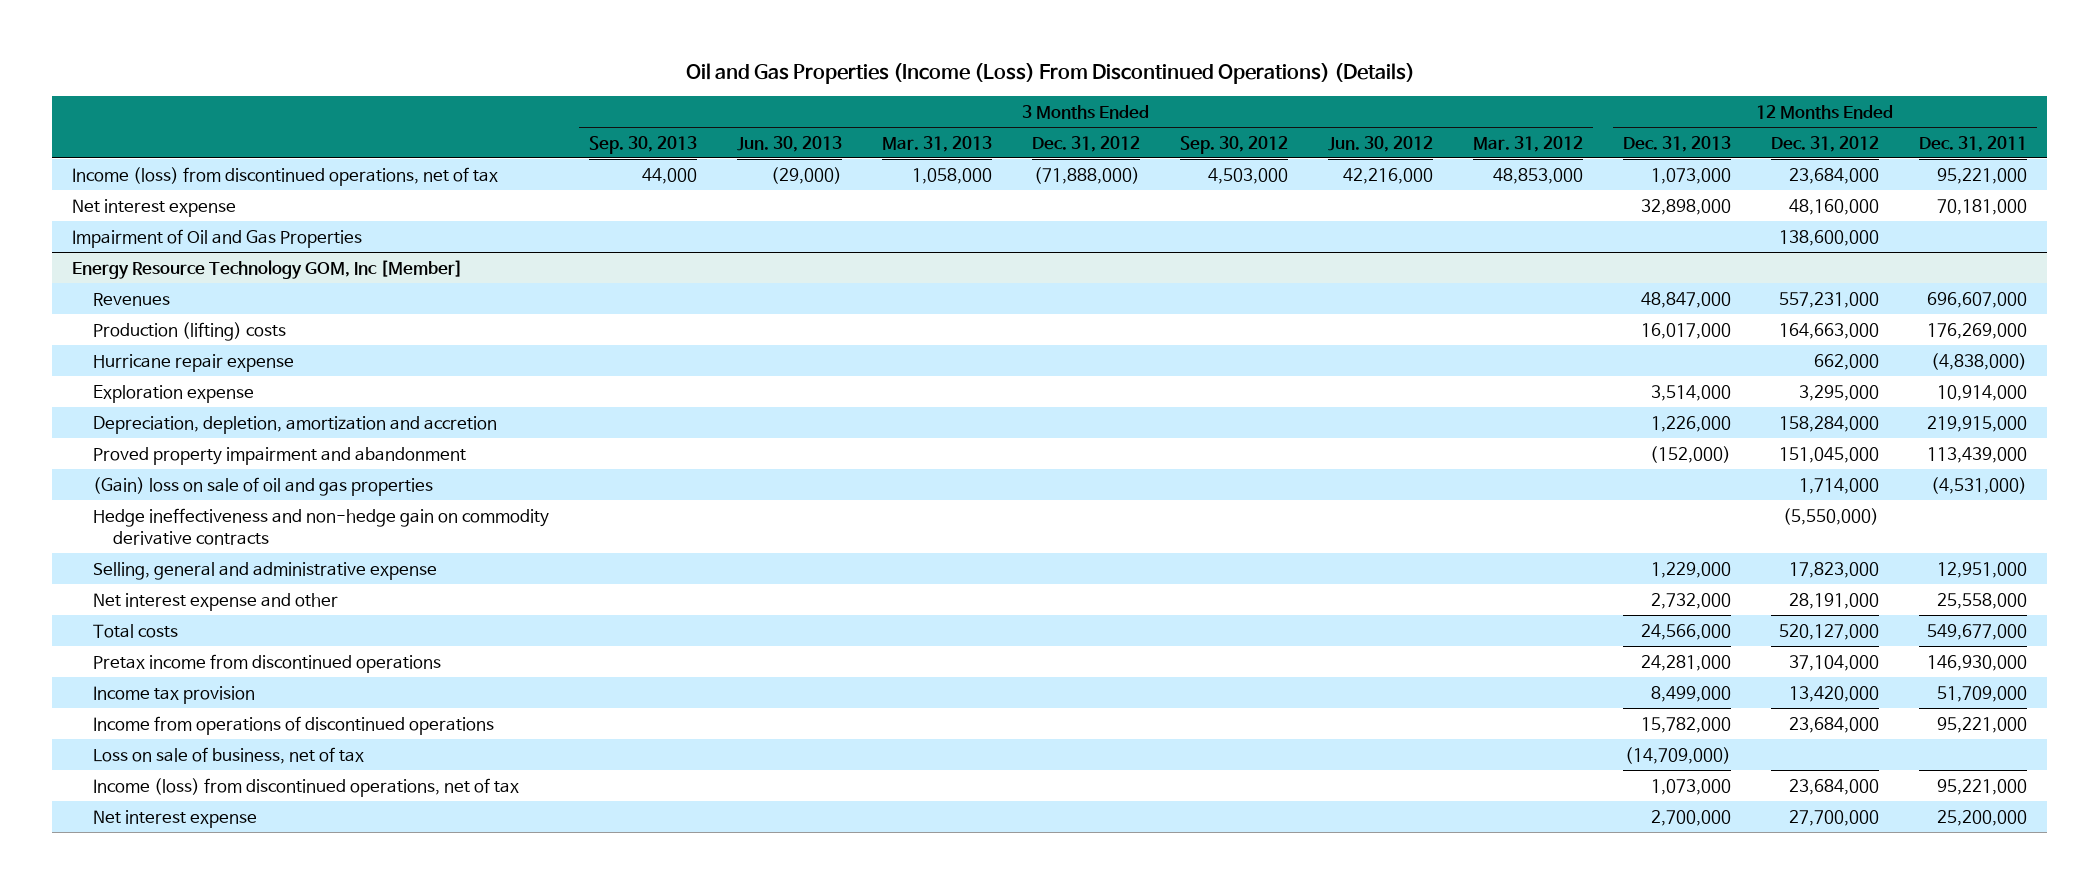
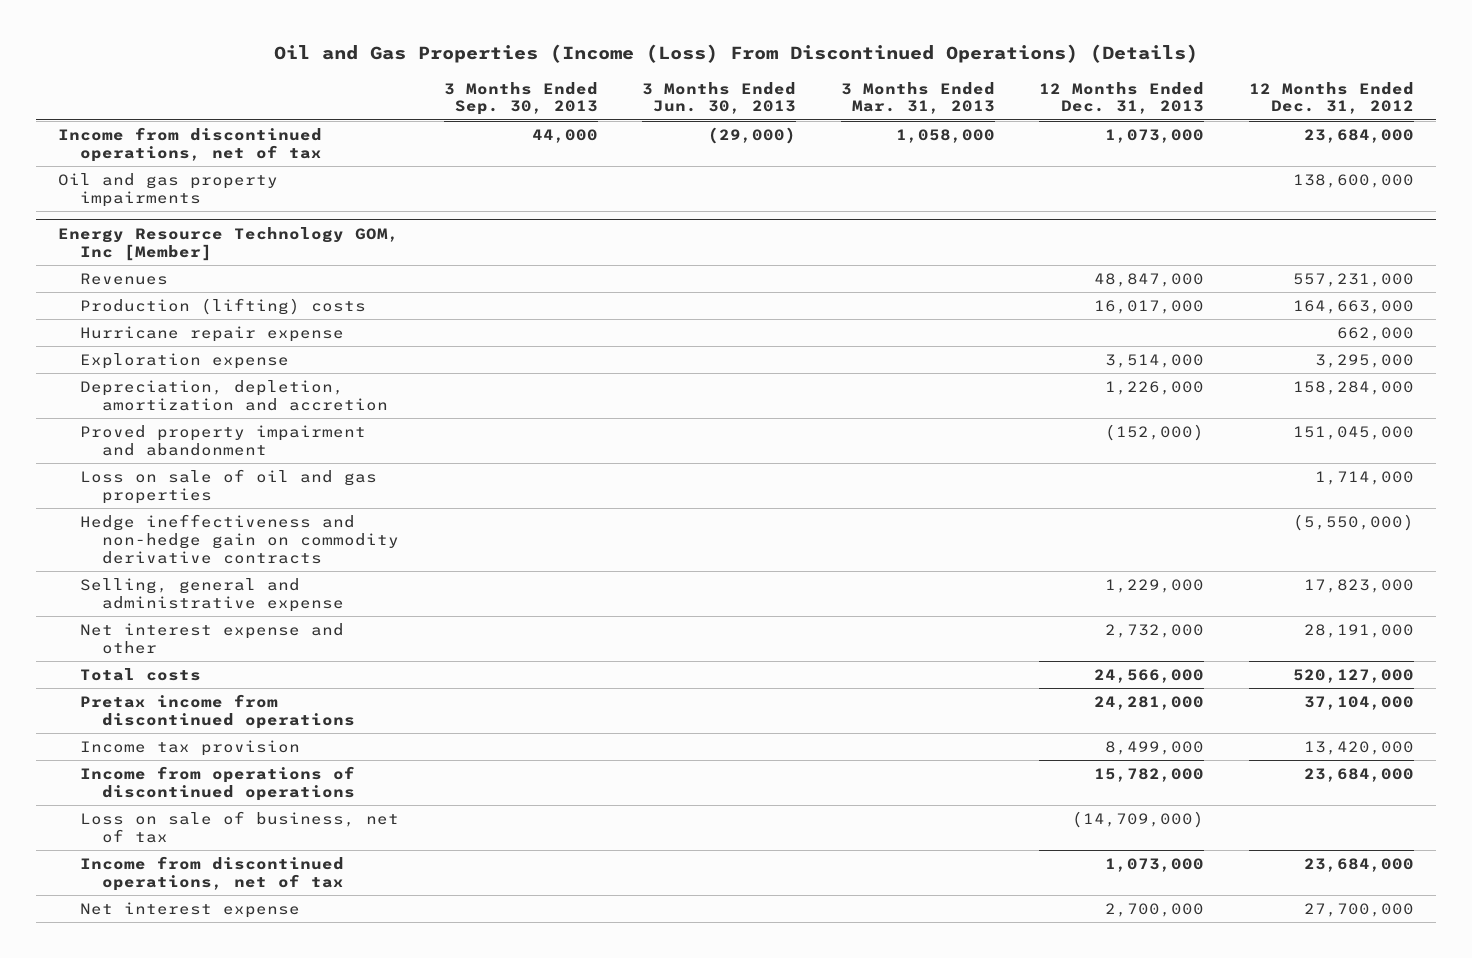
[1031,135,1140,152] Dec. 31, 2012 -> none
[1179,135,1288,154] Sep. 30, 2012 -> none
[1327,135,1433,152] Jun. 30, 2012 -> none
[1472,135,1583,152] Mar. 31, 2012 -> none
[1918,135,2027,152] Dec. 31, 2011 -> none
[72,198,237,217] Net interest expense -> none
[72,166,499,186] Income (loss) from discontinued operations, net of tax -> [58,126,323,162] Income from discontinued operations, net of tax
[72,228,363,248] Impairment of Oil and Gas Properties -> [58,172,279,207] Oil and gas property impairments
[92,476,433,496] (Gain) loss on sale of oil and gas properties -> [79,468,377,504] Loss on sale of oil and gas properties
[92,777,519,797] Income (loss) from discontinued operations, net of tax -> [79,855,344,891] Income from discontinued operations, net of tax

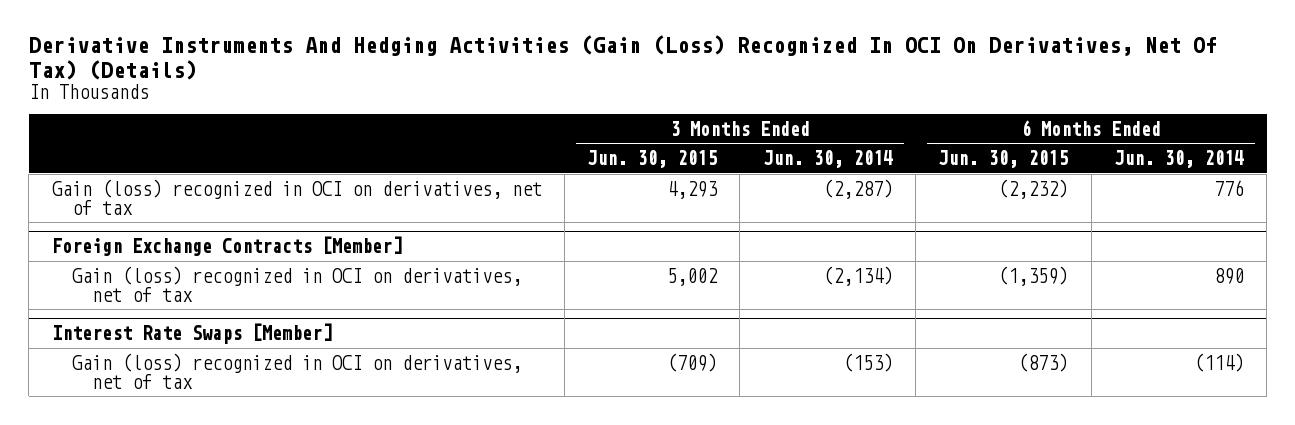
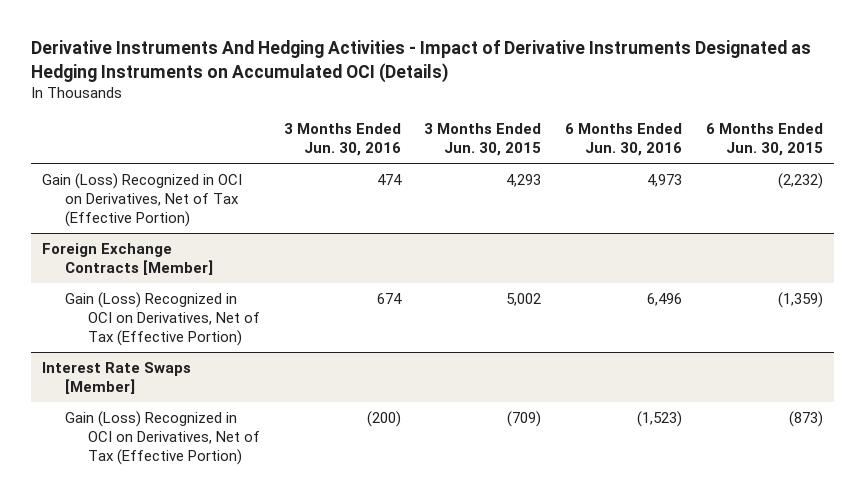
[28,35,1217,80] Derivative Instruments And Hedging Activities (Gain (Loss) Recognized In OCI On Derivatives, Net Of Tax) (Details) -> [30,40,811,83] Derivative Instruments And Hedging Activities - Impact of Derivative Instruments Designated as Hedging Instruments on Accumulated OCI (Details)
[762,150,893,169] Jun. 30, 2014 -> none
[1113,150,1244,169] Jun. 30, 2014 -> none
none -> [283,123,401,157] 3 Months Ended Jun. 30, 2016
none -> [564,123,682,157] 6 Months Ended Jun. 30, 2016
[51,178,542,215] Gain (loss) recognized in OCI on derivatives, net of tax -> [42,172,243,228] Gain (Loss) Recognized in OCI on Derivatives, Net of Tax (Effective Portion)
[71,265,522,302] Gain (loss) recognized in OCI on derivatives, net of tax -> [65,291,261,347] Gain (Loss) Recognized in OCI on Derivatives, Net of Tax (Effective Portion)
[71,352,522,389] Gain (loss) recognized in OCI on derivatives, net of tax -> [65,410,261,466] Gain (Loss) Recognized in OCI on Derivatives, Net of Tax (Effective Portion)

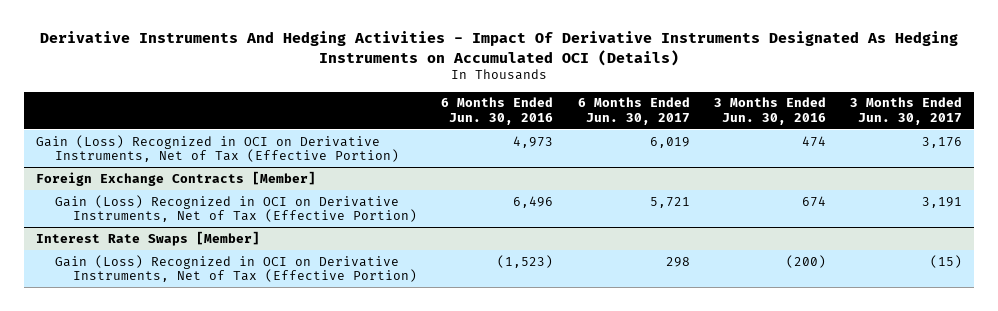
[30,40,811,83] Derivative Instruments And Hedging Activities - Impact of Derivative Instruments Designated as Hedging Instruments on Accumulated OCI (Details) -> [39,31,958,66] Derivative Instruments And Hedging Activities - Impact Of Derivative Instruments Designated As Hedging Instruments on Accumulated OCI (Details)
[424,123,542,157] 3 Months Ended Jun. 30, 2015 -> none
[705,123,823,157] 6 Months Ended Jun. 30, 2015 -> none
none -> [577,97,690,126] 6 Months Ended Jun. 30, 2017
none -> [849,97,962,126] 3 Months Ended Jun. 30, 2017
[42,172,243,228] Gain (Loss) Recognized in OCI on Derivatives, Net of Tax (Effective Portion) -> [36,134,399,163] Gain (Loss) Recognized in OCI on Derivative Instruments, Net of Tax (Effective Portion)
[65,291,261,347] Gain (Loss) Recognized in OCI on Derivatives, Net of Tax (Effective Portion) -> [54,194,418,223] Gain (Loss) Recognized in OCI on Derivative Instruments, Net of Tax (Effective Portion)
[65,410,261,466] Gain (Loss) Recognized in OCI on Derivatives, Net of Tax (Effective Portion) -> [54,254,418,283] Gain (Loss) Recognized in OCI on Derivative Instruments, Net of Tax (Effective Portion)

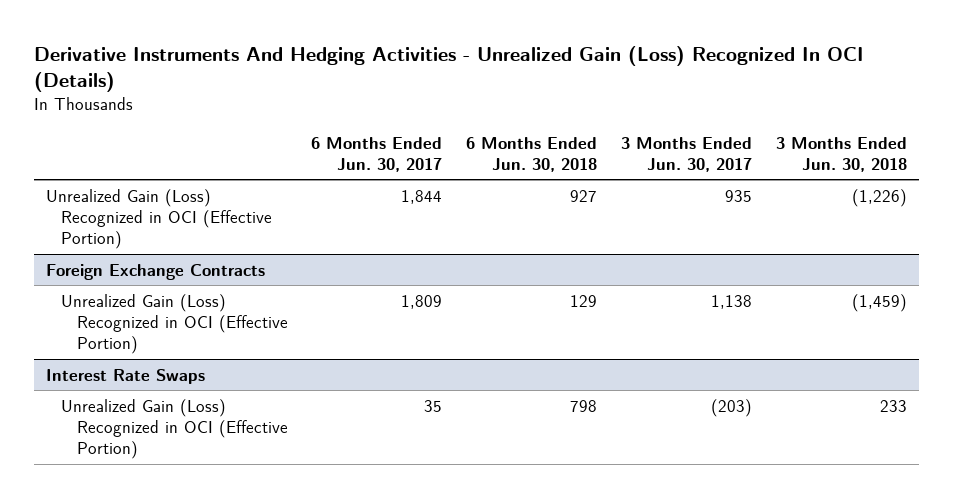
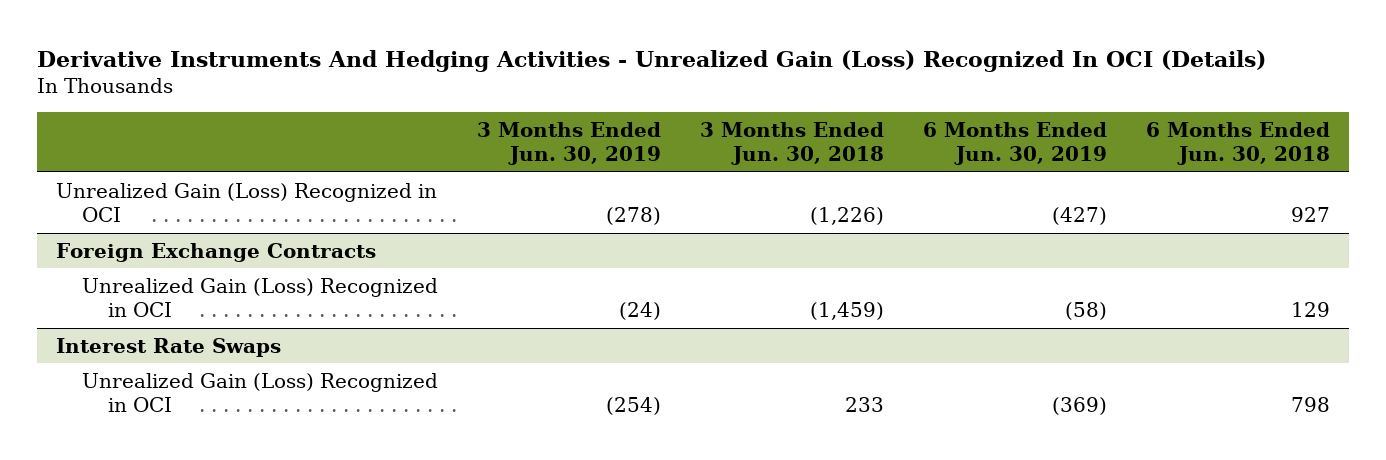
[311,136,443,172] 6 Months Ended Jun. 30, 2017 -> none
[621,136,753,172] 3 Months Ended Jun. 30, 2017 -> none
none -> [476,121,661,166] 3 Months Ended Jun. 30, 2019
none -> [922,121,1107,166] 6 Months Ended Jun. 30, 2019
[46,188,273,249] Unrealized Gain (Loss) Recognized in OCI (Effective Portion) -> [56,182,438,222] Unrealized Gain (Loss) Recognized in OCI
[61,293,288,354] Unrealized Gain (Loss) Recognized in OCI (Effective Portion) -> [82,277,439,317] Unrealized Gain (Loss) Recognized in OCI
[61,398,288,459] Unrealized Gain (Loss) Recognized in OCI (Effective Portion) -> [82,372,439,412] Unrealized Gain (Loss) Recognized in OCI

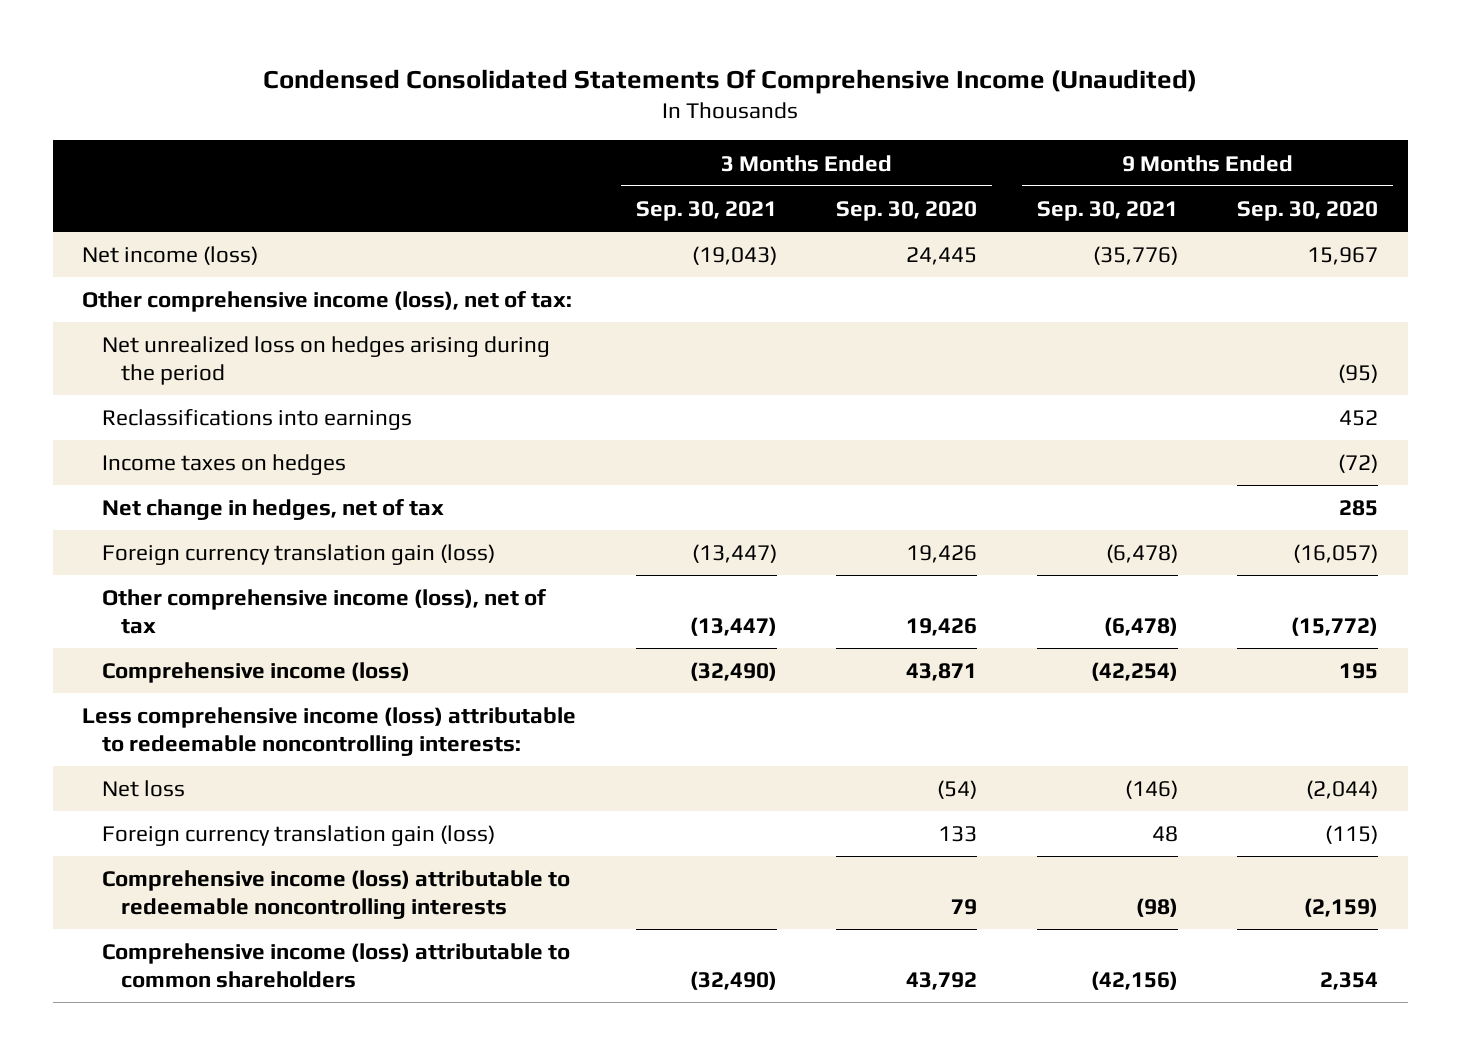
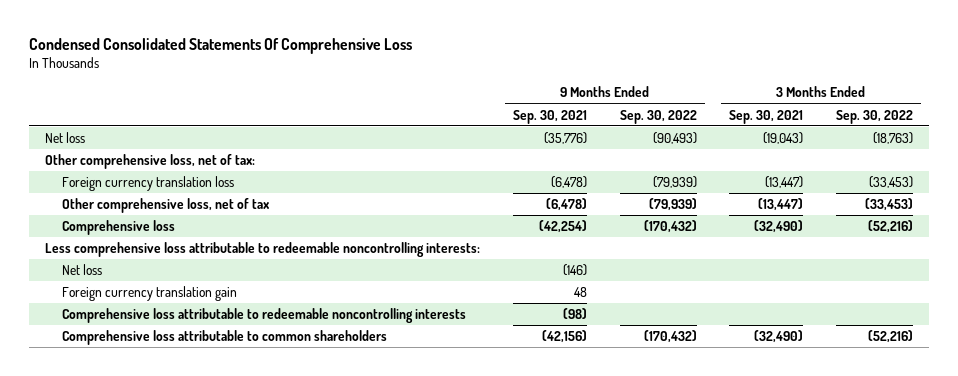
[263,68,1198,94] Condensed Consolidated Statements Of Comprehensive Income (Unaudited) -> [28,37,412,54] Condensed Consolidated Statements Of Comprehensive Loss
[836,200,978,221] Sep. 30, 2020 -> none
[1237,200,1379,221] Sep. 30, 2020 -> none
none -> [619,109,697,124] Sep. 30, 2022
none -> [835,109,913,124] Sep. 30, 2022
[101,336,550,385] Net unrealized loss on hedges arising during the period -> none
[101,409,412,431] Reclassifications into earnings -> none
[101,454,346,476] Income taxes on hedges -> none
[101,499,444,521] Net change in hedges, net of tax -> none
[82,246,259,266] Net income (loss) -> [45,132,86,144] Net loss
[82,291,573,313] Other comprehensive income (loss), net of tax: -> [45,154,256,170] Other comprehensive loss, net of tax:
[101,544,495,566] Foreign currency translation gain (loss) -> [62,176,235,192] Foreign currency translation loss
[101,589,546,634] Other comprehensive income (loss), net of tax -> [62,198,271,214] Other comprehensive loss, net of tax
[101,662,410,684] Comprehensive income (loss) -> [62,220,176,236] Comprehensive loss
[82,707,577,756] Less comprehensive income (loss) attributable to redeemable noncontrolling interests: -> [45,242,481,258] Less comprehensive loss attributable to redeemable noncontrolling interests:
[101,825,495,847] Foreign currency translation gain (loss) -> [62,286,238,302] Foreign currency translation gain
[101,870,570,919] Comprehensive income (loss) attributable to redeemable noncontrolling interests -> [62,308,467,324] Comprehensive loss attributable to redeemable noncontrolling interests
[101,943,570,988] Comprehensive income (loss) attributable to common shareholders -> [62,330,388,346] Comprehensive loss attributable to common shareholders

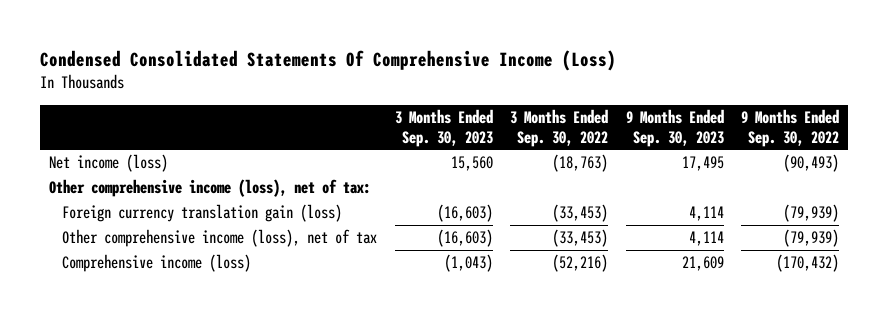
[28,37,412,54] Condensed Consolidated Statements Of Comprehensive Loss -> [40,50,617,72] Condensed Consolidated Statements Of Comprehensive Income (Loss)
[512,109,587,124] Sep. 30, 2021 -> none
[729,109,804,124] Sep. 30, 2021 -> none
none -> [394,109,493,148] 3 Months Ended Sep. 30, 2023
none -> [625,109,724,148] 9 Months Ended Sep. 30, 2023
[45,242,481,258] Less comprehensive loss attributable to redeemable noncontrolling interests: -> none
[62,264,103,276] Net loss -> none
[62,286,238,302] Foreign currency translation gain -> none
[62,308,467,324] Comprehensive loss attributable to redeemable noncontrolling interests -> none
[62,330,388,346] Comprehensive loss attributable to common shareholders -> none
[45,132,86,144] Net loss -> [49,154,169,173] Net income (loss)
[45,154,256,170] Other comprehensive loss, net of tax: -> [49,179,372,198] Other comprehensive income (loss), net of tax:
[62,176,235,192] Foreign currency translation loss -> [62,204,343,223] Foreign currency translation gain (loss)
[62,198,271,214] Other comprehensive loss, net of tax -> [62,229,378,248] Other comprehensive income (loss), net of tax
[62,220,176,236] Comprehensive loss -> [62,254,252,273] Comprehensive income (loss)

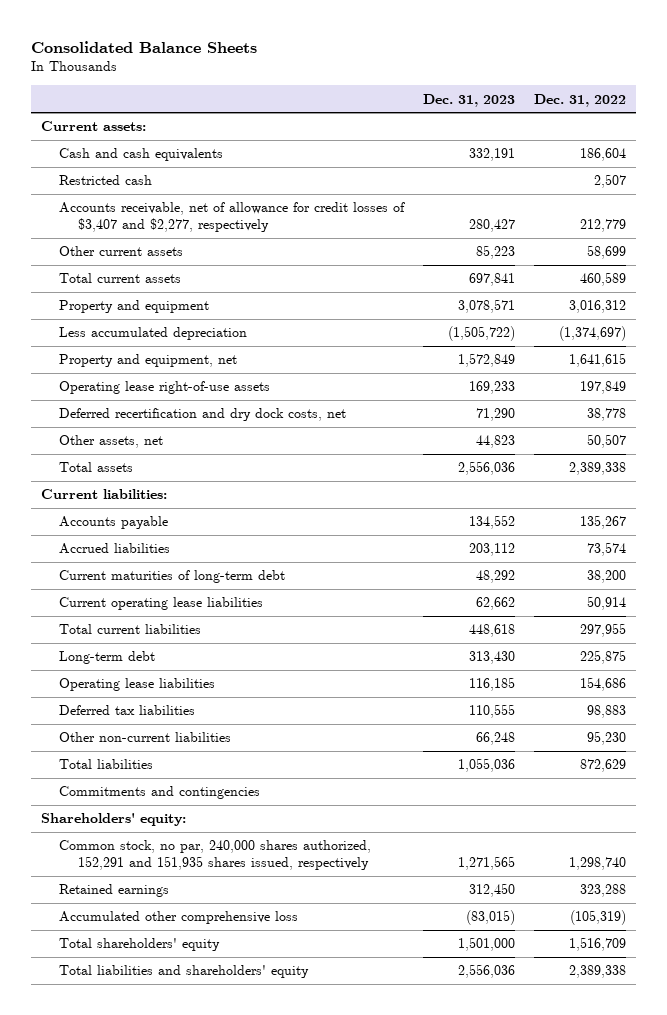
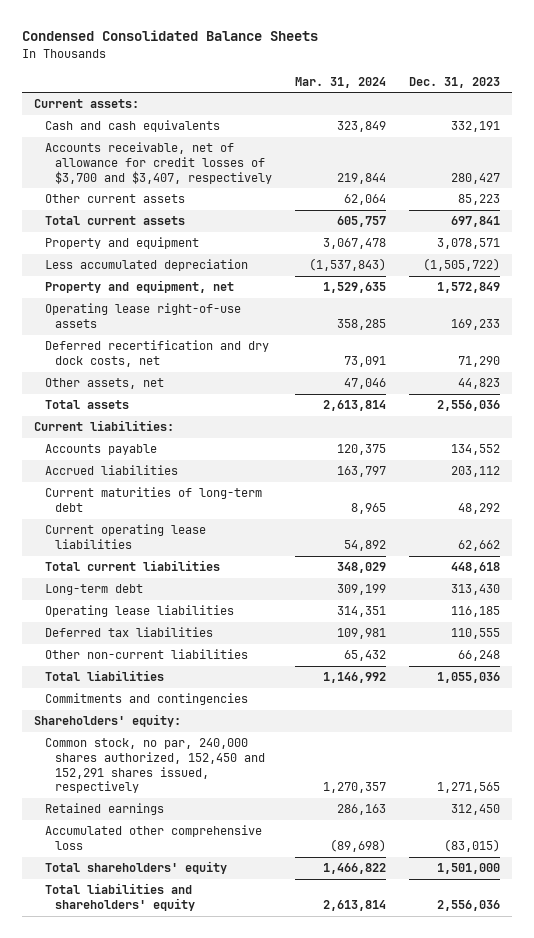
[31,40,258,53] Consolidated Balance Sheets -> [22,30,319,42] Condensed Consolidated Balance Sheets
[534,93,627,107] Dec. 31, 2022 -> none
none -> [295,76,387,88] Mar. 31, 2024
[59,175,153,186] Restricted cash -> none
[59,202,406,232] Accounts receivable, net of allowance for credit losses of $3,407 and $2,277, respectively -> [44,142,273,184] Accounts receivable, net of allowance for credit losses of $3,700 and $3,407, respectively
[59,840,372,870] Common stock, no par, 240,000 shares authorized, 152,291 and 151,935 shares issued, respectively -> [44,738,266,794] Common stock, no par, 240,000 shares authorized, 152,450 and 152,291 shares issued, respectively

